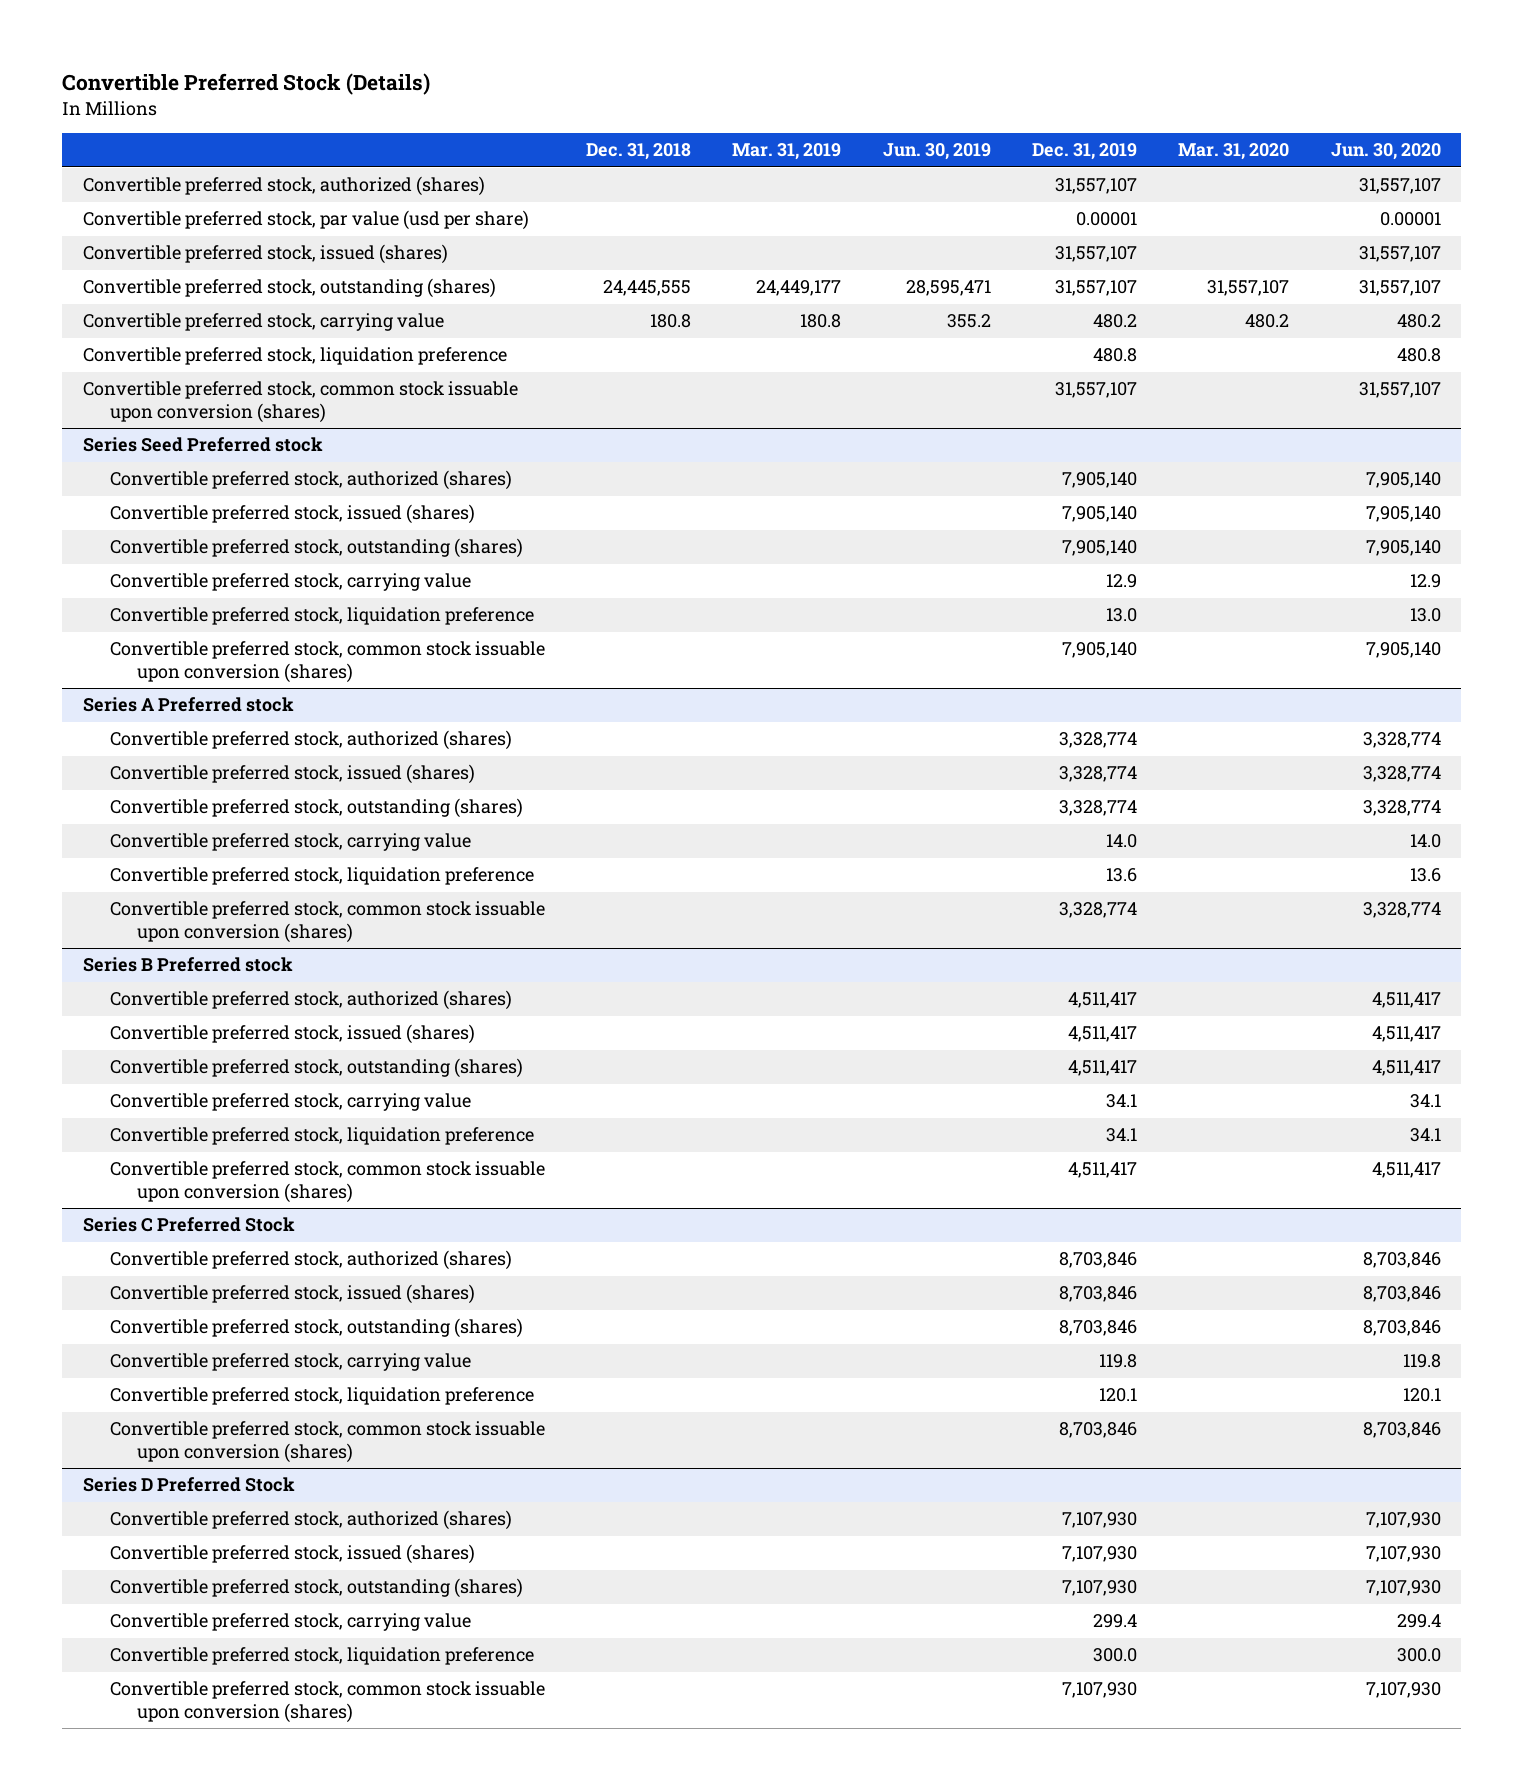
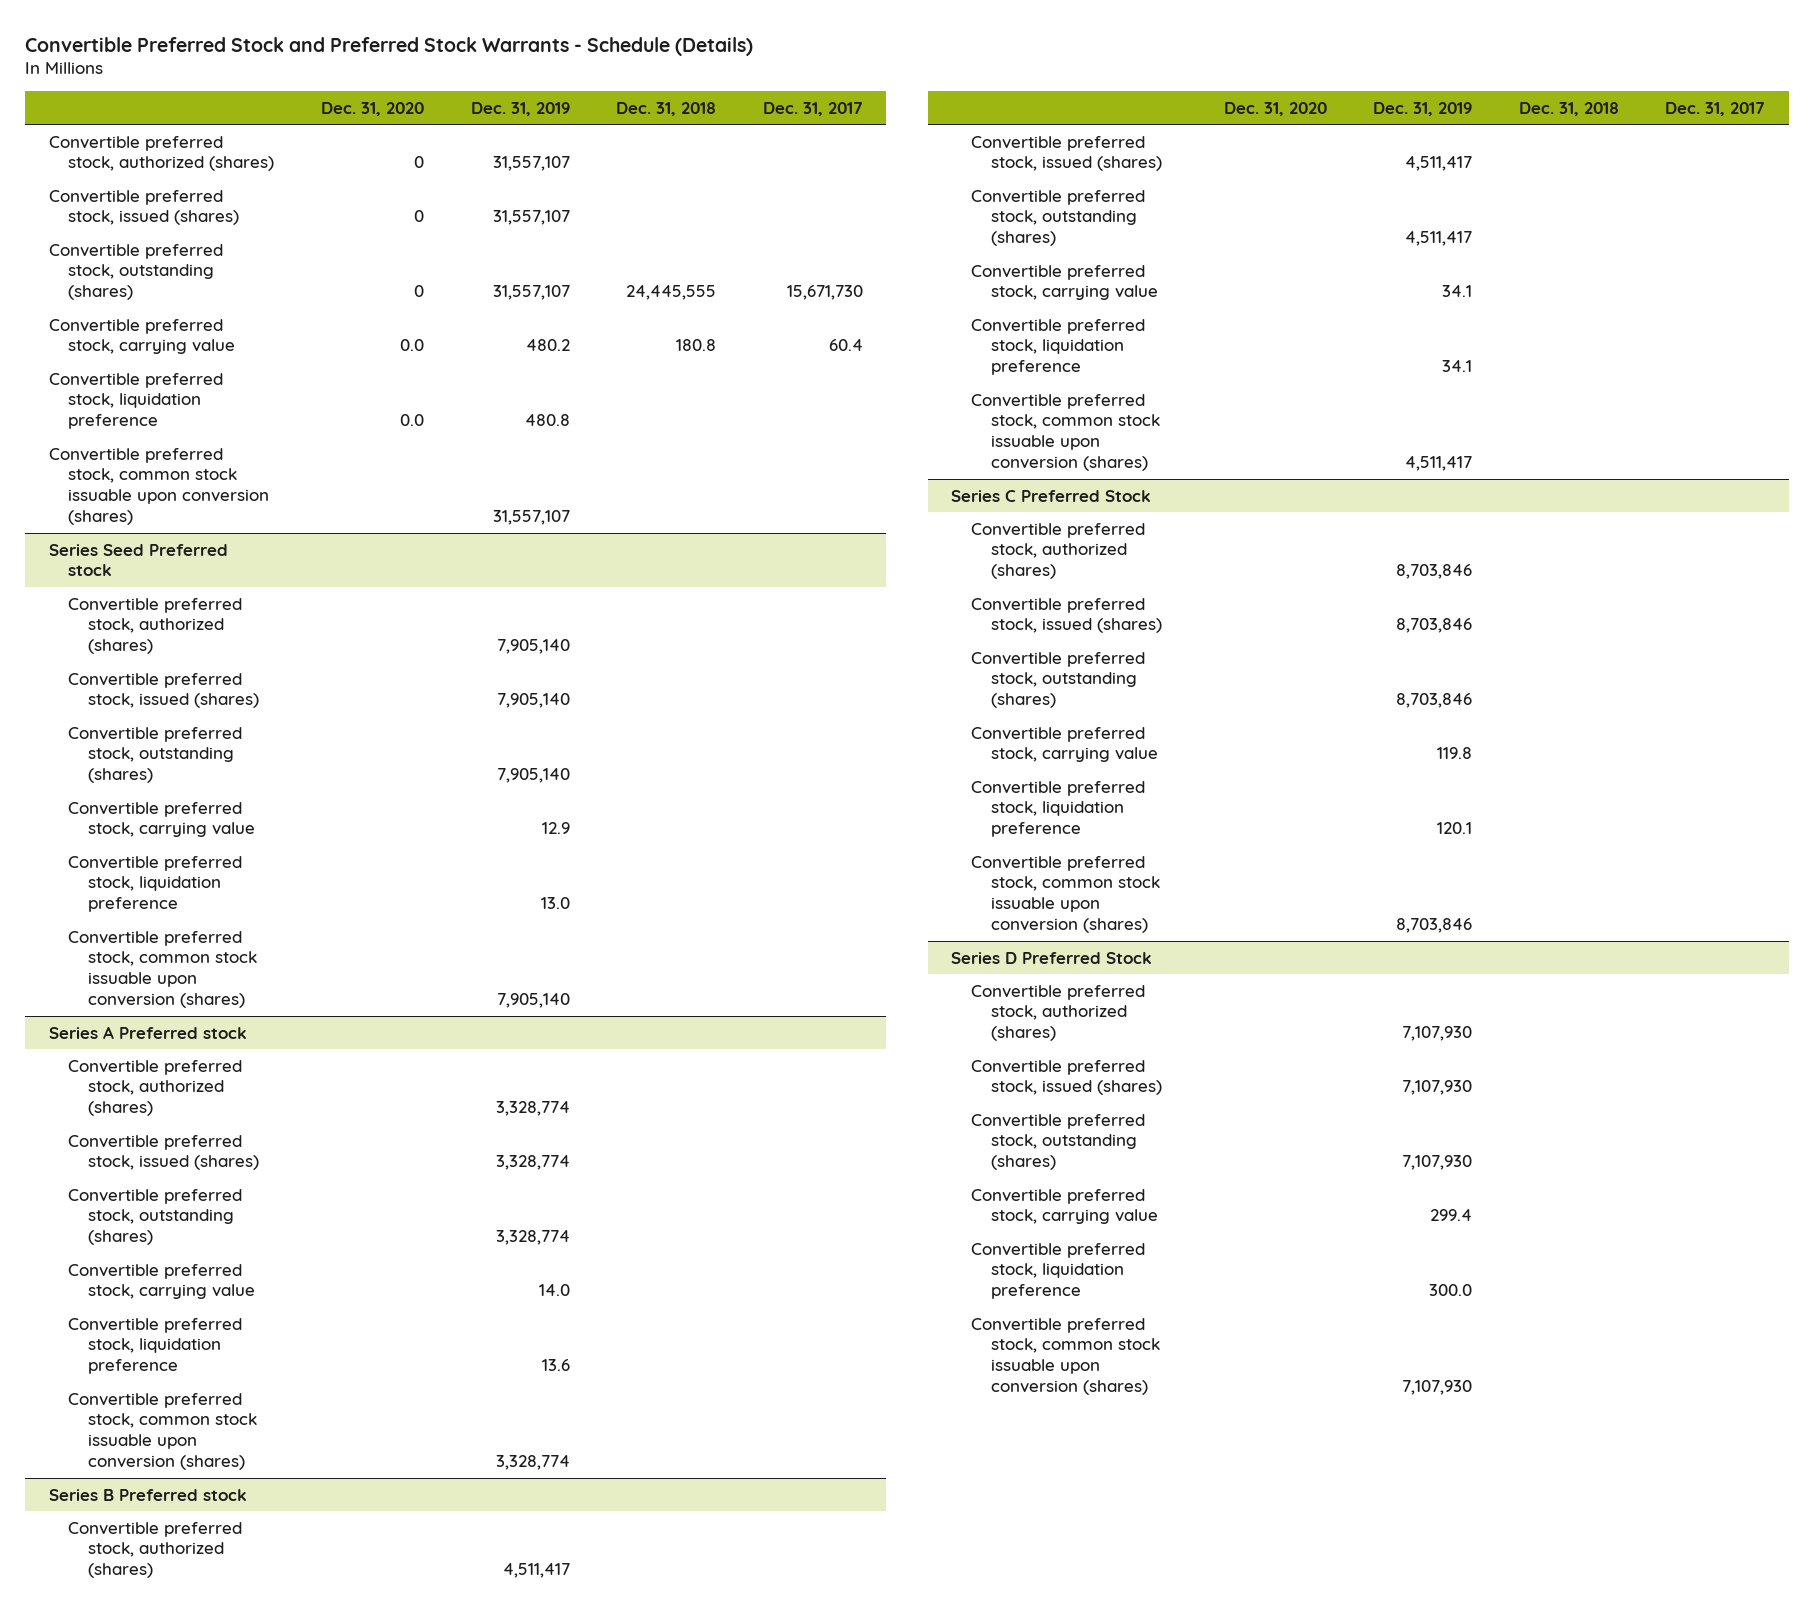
[62,73,431,96] Convertible Preferred Stock (Details) -> [25,36,754,56] Convertible Preferred Stock and Preferred Stock Warrants - Schedule (Details)
[732,143,842,161] Mar. 31, 2019 -> none
[882,143,991,161] Jun. 30, 2019 -> none
[1178,143,1290,161] Mar. 31, 2020 -> none
[1330,143,1441,161] Jun. 30, 2020 -> none
none -> [320,101,424,116] Dec. 31, 2020
none -> [762,101,863,116] Dec. 31, 2017
[82,210,529,231] Convertible preferred stock, par value (usd per share) -> none

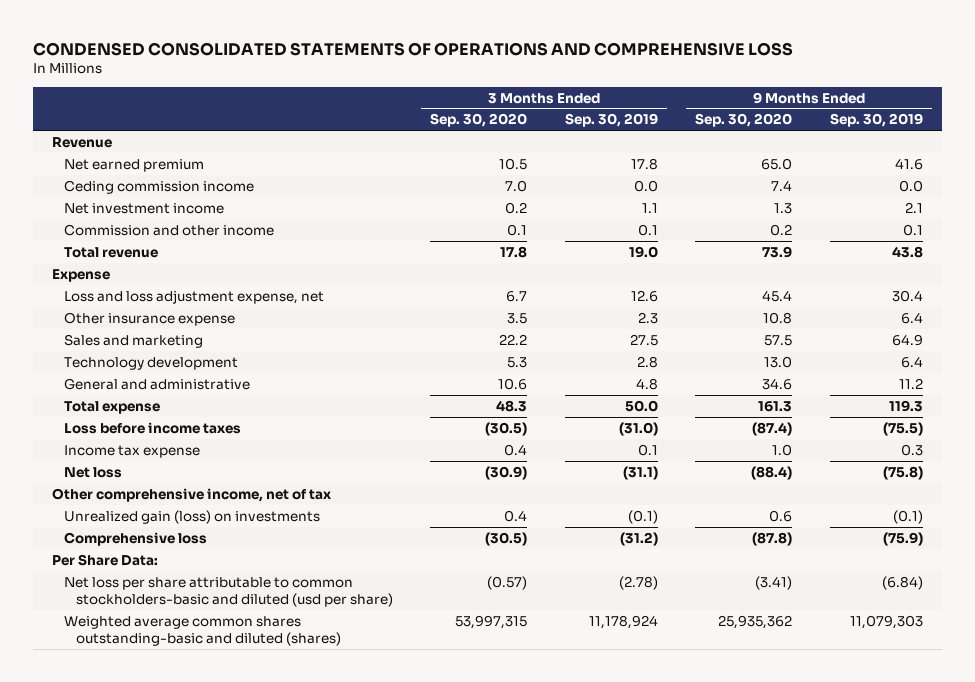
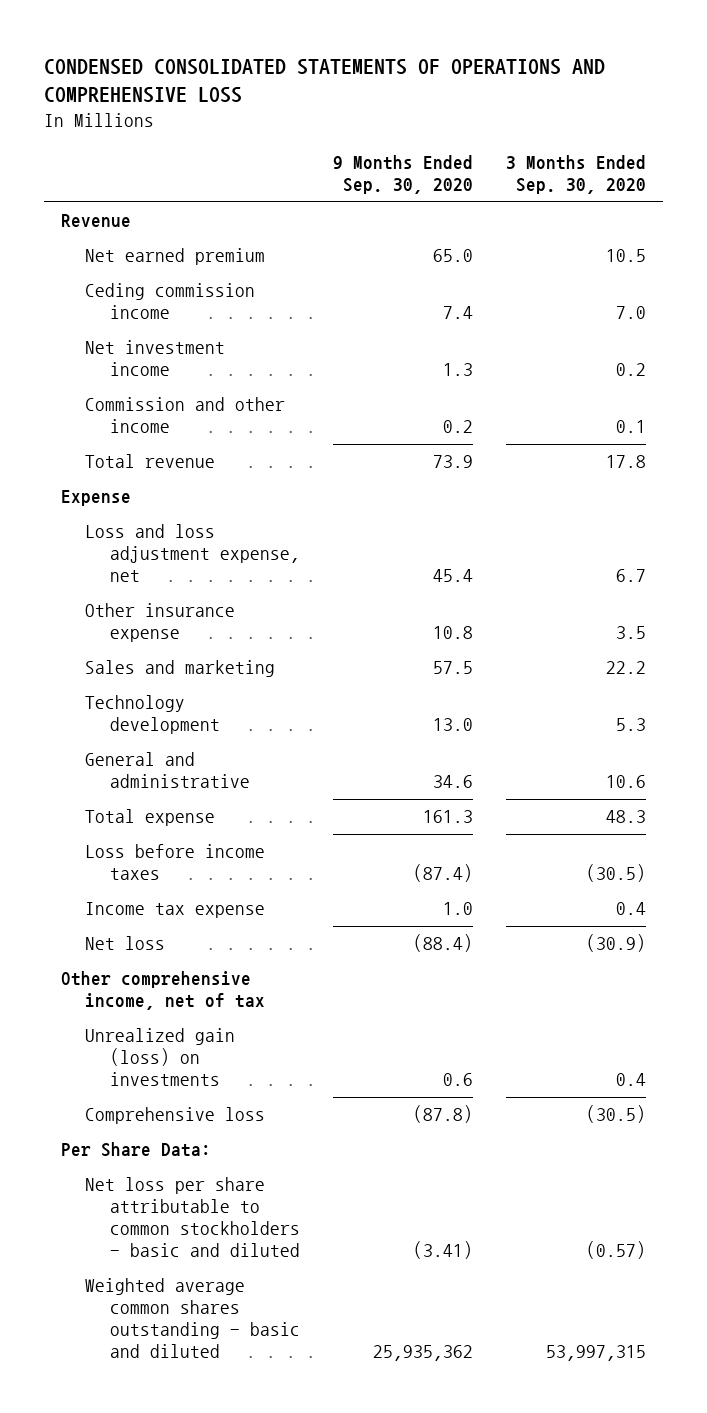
[564,113,658,128] Sep. 30, 2019 -> none
[830,113,924,128] Sep. 30, 2019 -> none
[63,576,393,607] Net loss per share attributable to common stockholders-basic and diluted (usd per share) -> [85,1177,300,1258] Net loss per share attributable to common stockholders - basic and diluted
[63,615,341,646] Weighted average common shares outstanding-basic and diluted (shares) -> [85,1278,300,1359] Weighted average common shares outstanding - basic and diluted

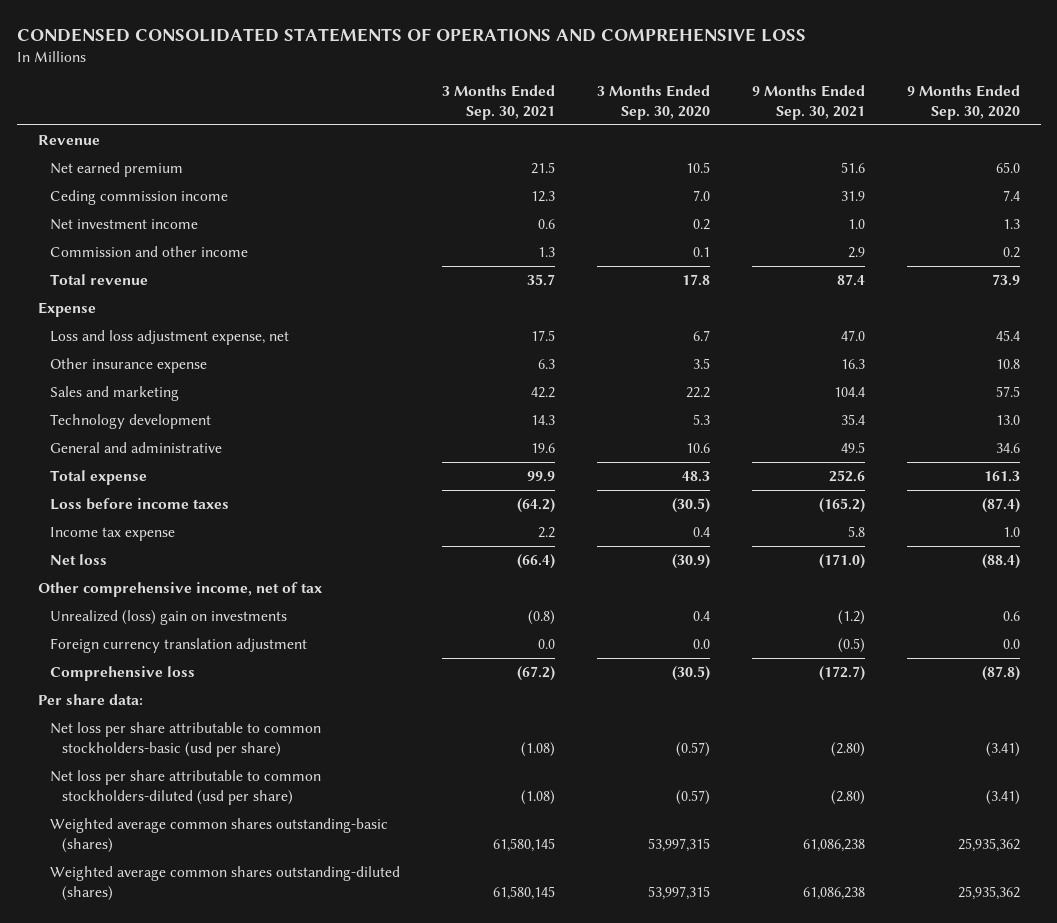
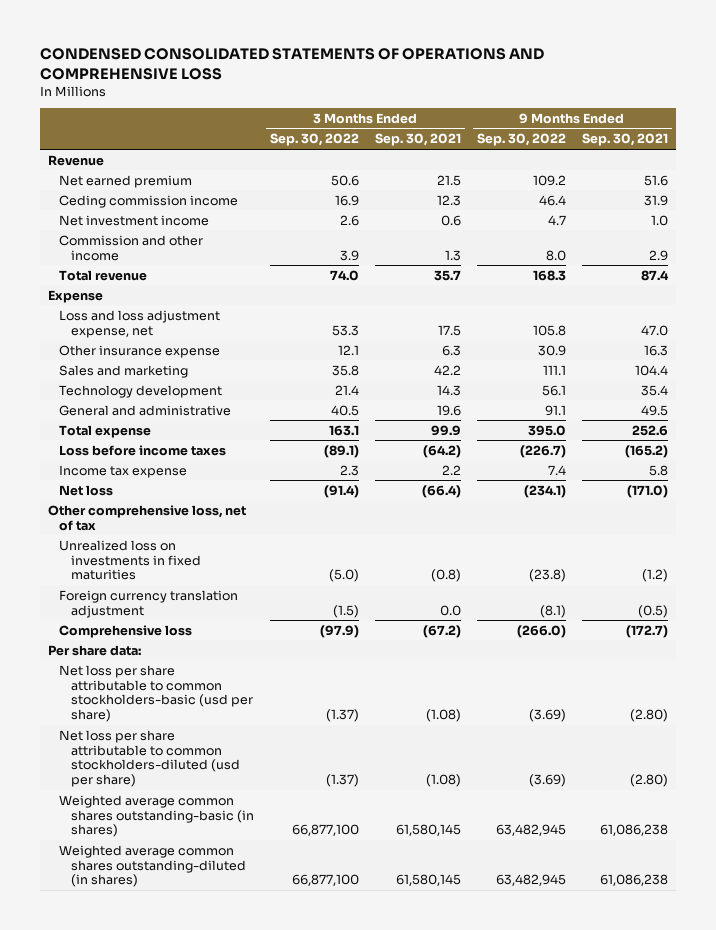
[596,85,710,120] 3 Months Ended Sep. 30, 2020 -> none
[906,85,1020,120] 9 Months Ended Sep. 30, 2020 -> none
none -> [269,133,359,147] Sep. 30, 2022
none -> [476,133,566,147] Sep. 30, 2022
[37,582,322,598] Other comprehensive income, net of tax -> [47,504,246,531] Other comprehensive loss, net of tax
[49,610,287,626] Unrealized (loss) gain on investments -> [59,539,201,581] Unrealized loss on investments in fixed maturities
[49,818,388,853] Weighted average common shares outstanding-basic (shares) -> [59,794,254,838] Weighted average common shares outstanding-basic (in shares)
[49,866,400,901] Weighted average common shares outstanding-diluted (shares) -> [59,844,246,888] Weighted average common shares outstanding-diluted (in shares)

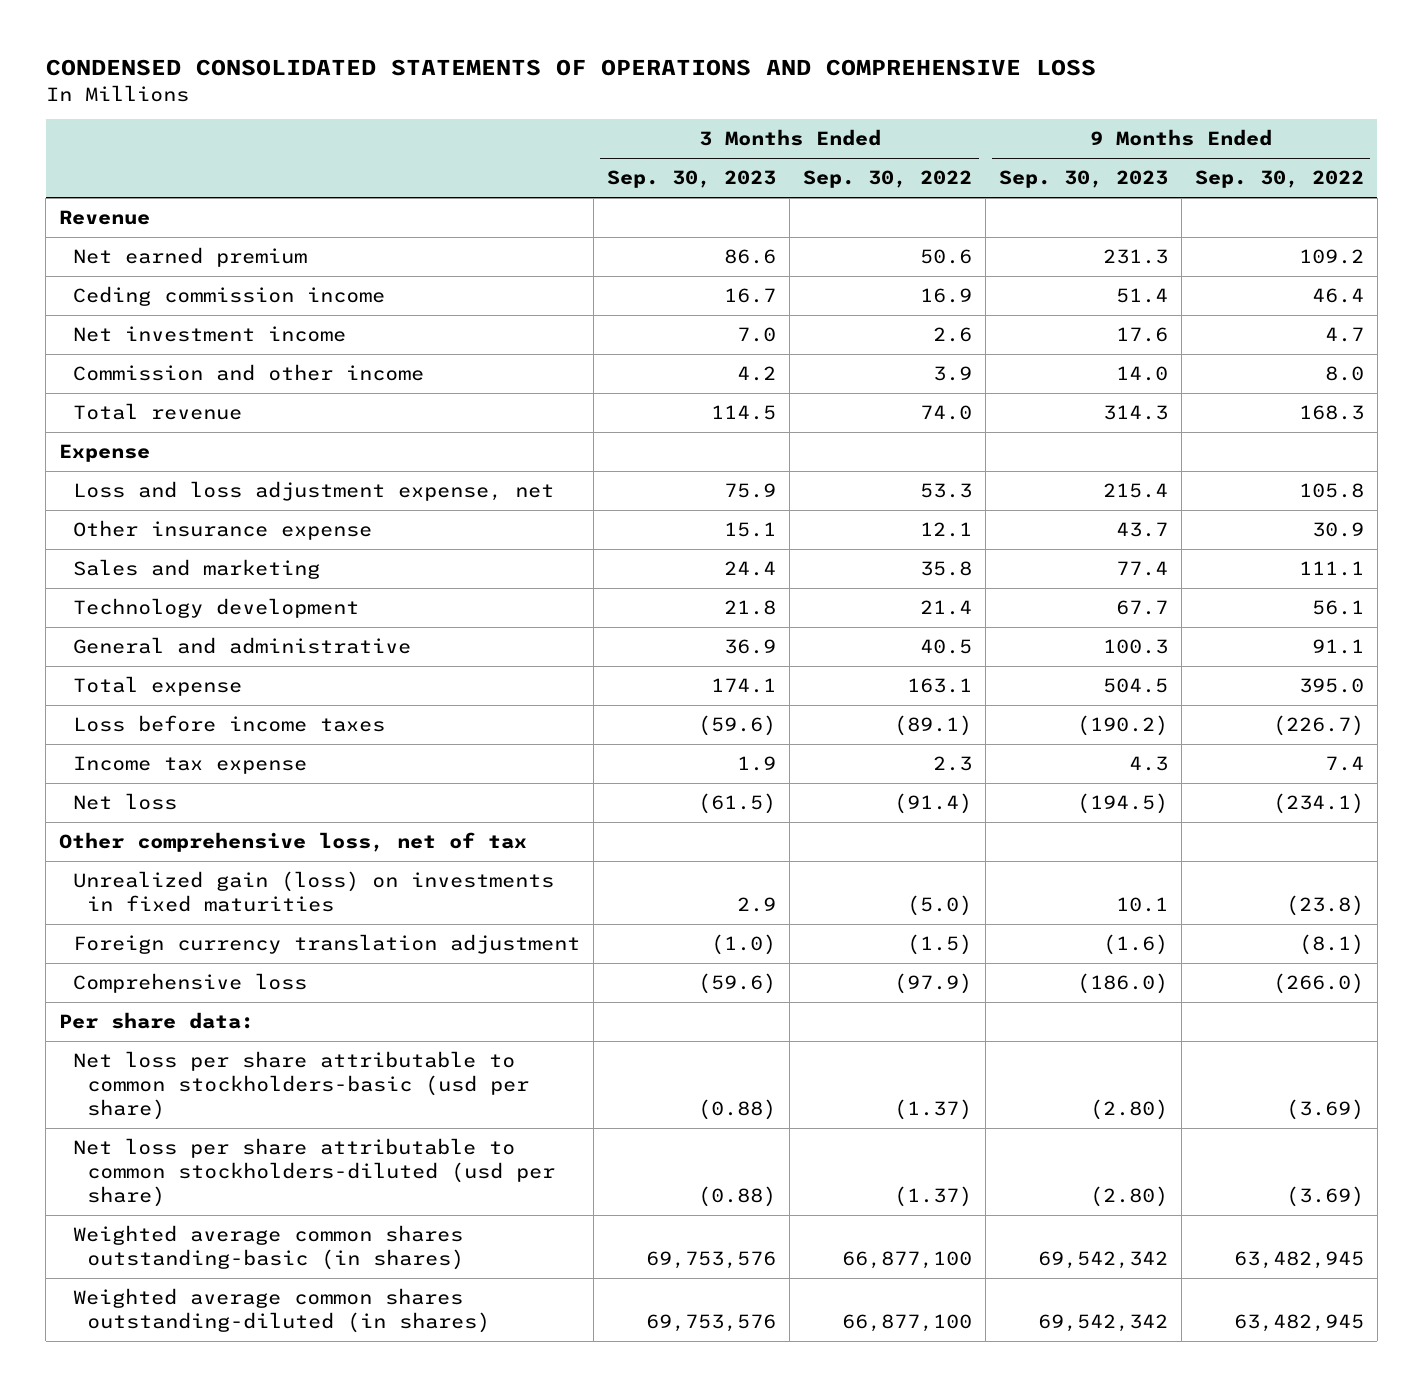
[374,133,461,147] Sep. 30, 2021 -> none
[582,133,669,147] Sep. 30, 2021 -> none
none -> [607,170,777,189] Sep. 30, 2023
none -> [998,170,1168,189] Sep. 30, 2023
[59,539,201,581] Unrealized loss on investments in fixed maturities -> [73,871,555,913] Unrealized gain (loss) on investments in fixed maturities

